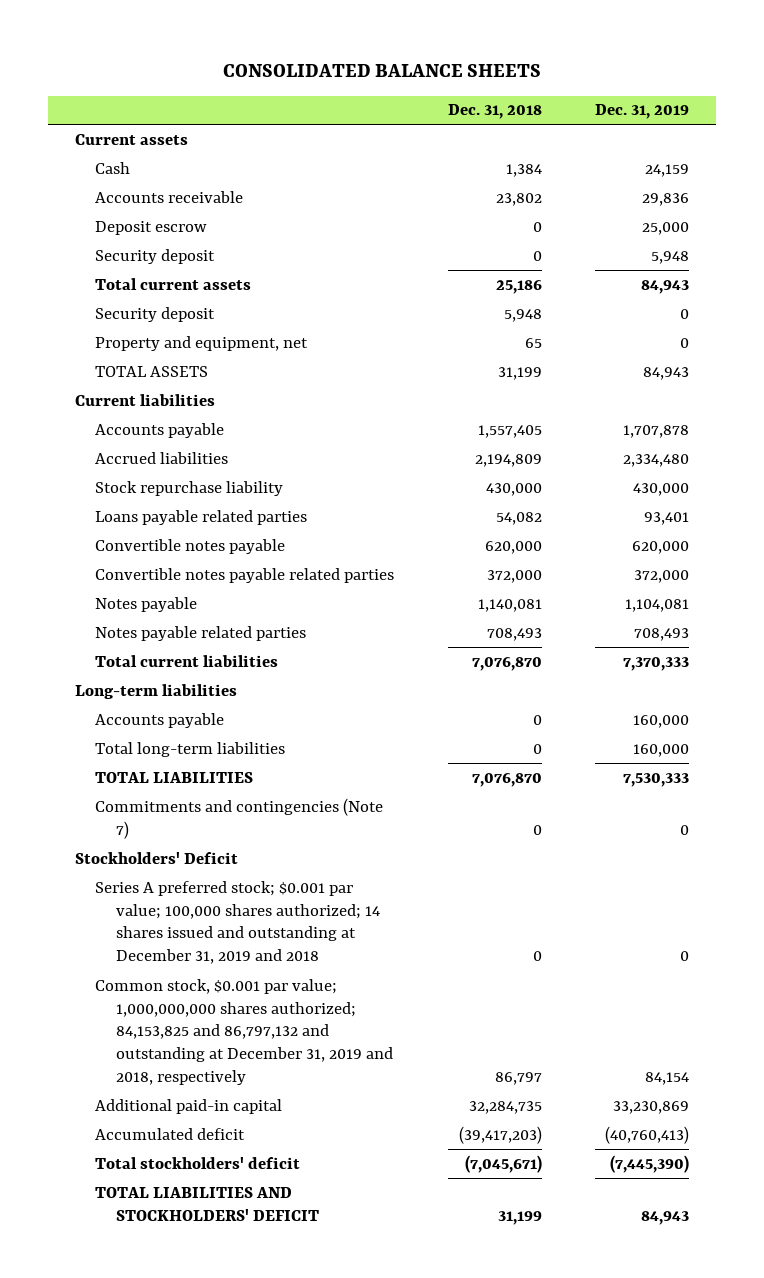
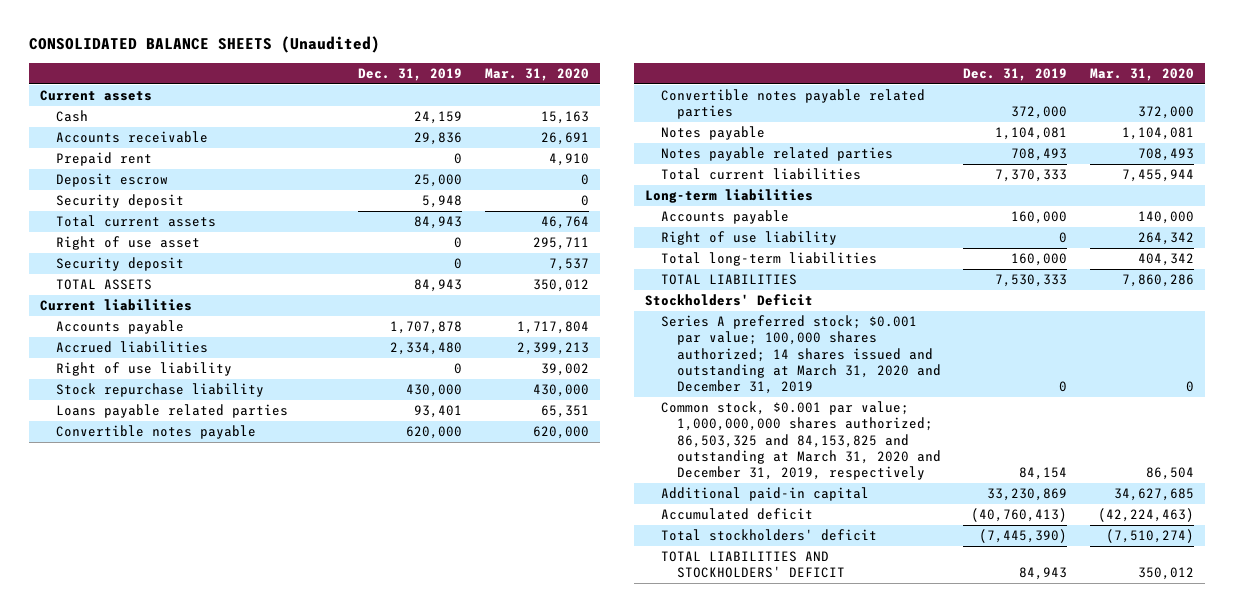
[223,64,542,78] CONSOLIDATED BALANCE SHEETS -> [28,36,380,54] CONSOLIDATED BALANCE SHEETS (Unaudited)
[447,104,542,120] Dec. 31, 2018 -> none
none -> [484,68,589,82] Mar. 31, 2020
none -> [55,152,152,167] Prepaid rent
none -> [55,236,200,251] Right of use asset
[95,335,309,351] Property and equipment, net -> none
none -> [55,362,232,377] Right of use liability
none -> [660,231,837,246] Right of use liability
[95,797,384,839] Commitments and contingencies (Note 7) -> none
[95,880,380,965] Series A preferred stock; $0.001 par value; 100,000 shares authorized; 14 shares issued and outstanding at December 31, 2019 and 2018 -> [660,315,941,395] Series A preferred stock; $0.001 par value; 100,000 shares authorized; 14 shares issued and outstanding at March 31, 2020 and December 31, 2019
[95,978,393,1086] Common stock, $0.001 par value; 1,000,000,000 shares authorized; 84,153,825 and 86,797,132 and outstanding at December 31, 2019 and 2018, respectively -> [660,401,941,481] Common stock, $0.001 par value; 1,000,000,000 shares authorized; 86,503,325 and 84,153,825 and outstanding at March 31, 2020 and December 31, 2019, respectively

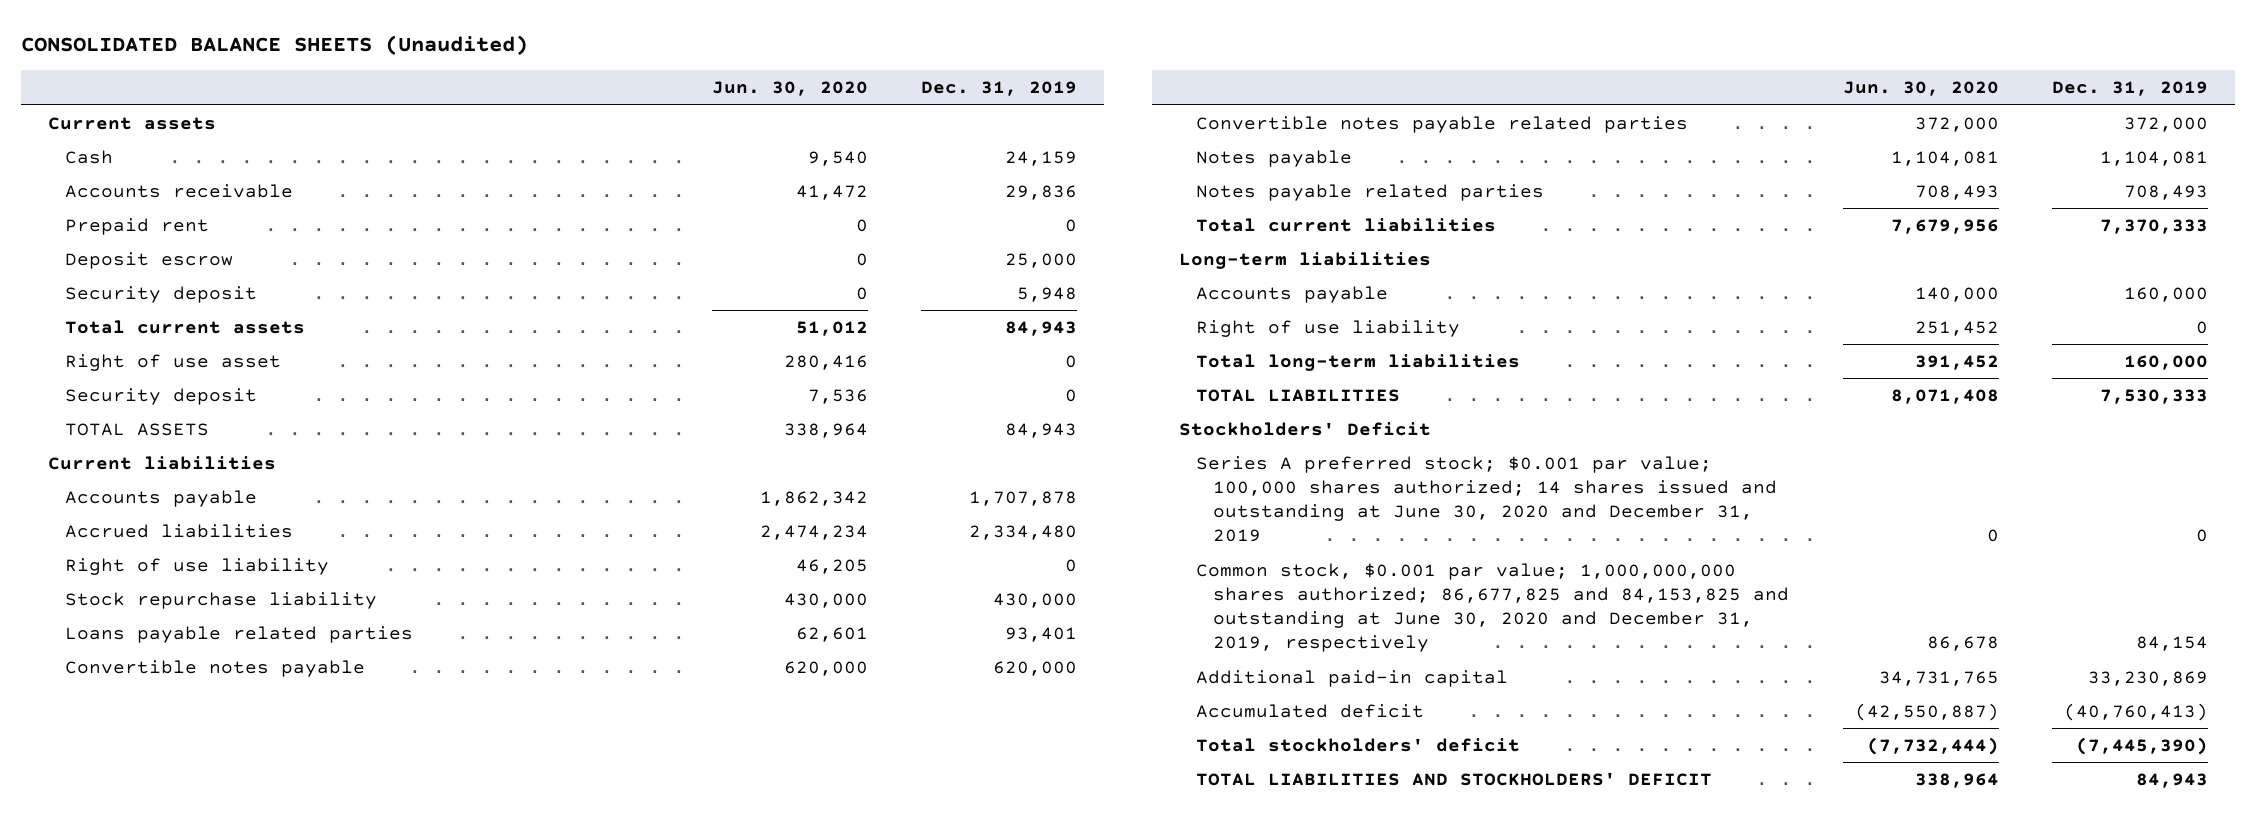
[484,68,589,82] Mar. 31, 2020 -> none
none -> [711,81,868,97] Jun. 30, 2020
[660,315,941,395] Series A preferred stock; $0.001 par value; 100,000 shares authorized; 14 shares issued and outstanding at March 31, 2020 and December 31, 2019 -> [1195,455,1778,543] Series A preferred stock; $0.001 par value; 100,000 shares authorized; 14 shares issued and outstanding at June 30, 2020 and December 31, 2019
[660,401,941,481] Common stock, $0.001 par value; 1,000,000,000 shares authorized; 86,503,325 and 84,153,825 and outstanding at March 31, 2020 and December 31, 2019, respectively -> [1195,562,1790,653] Common stock, $0.001 par value; 1,000,000,000 shares authorized; 86,677,825 and 84,153,825 and outstanding at June 30, 2020 and December 31, 2019, respectively

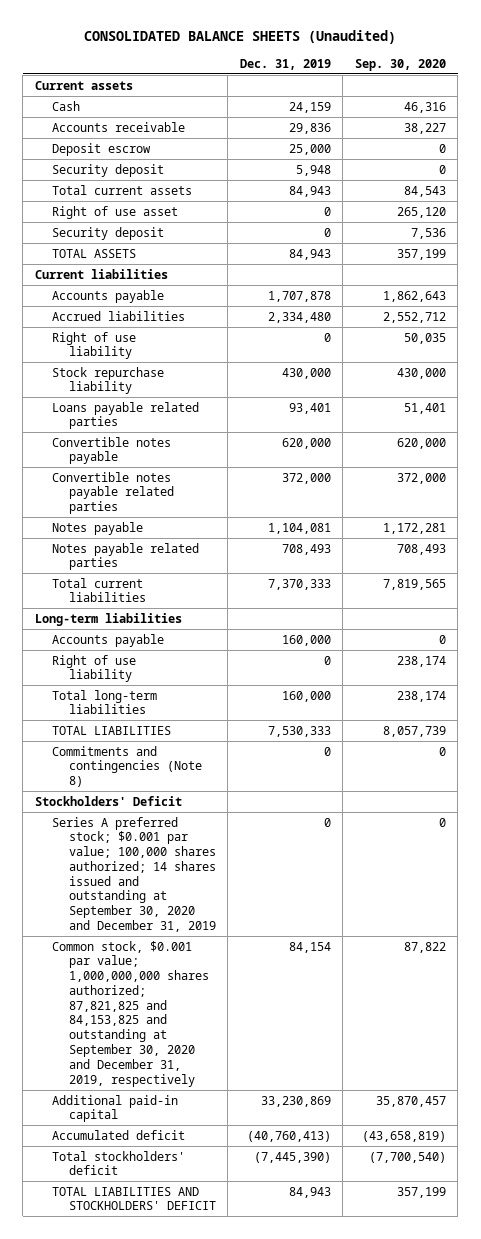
[711,81,868,97] Jun. 30, 2020 -> none
none -> [354,58,446,71] Sep. 30, 2020
[64,217,209,235] Prepaid rent -> none
none -> [51,745,202,788] Commitments and contingencies (Note 8)
[1195,455,1778,543] Series A preferred stock; $0.001 par value; 100,000 shares authorized; 14 shares issued and outstanding at June 30, 2020 and December 31, 2019 -> [51,816,216,933] Series A preferred stock; $0.001 par value; 100,000 shares authorized; 14 shares issued and outstanding at September 30, 2020 and December 31, 2019
[1195,562,1790,653] Common stock, $0.001 par value; 1,000,000,000 shares authorized; 86,677,825 and 84,153,825 and outstanding at June 30, 2020 and December 31, 2019, respectively -> [51,940,209,1087] Common stock, $0.001 par value; 1,000,000,000 shares authorized; 87,821,825 and 84,153,825 and outstanding at September 30, 2020 and December 31, 2019, respectively

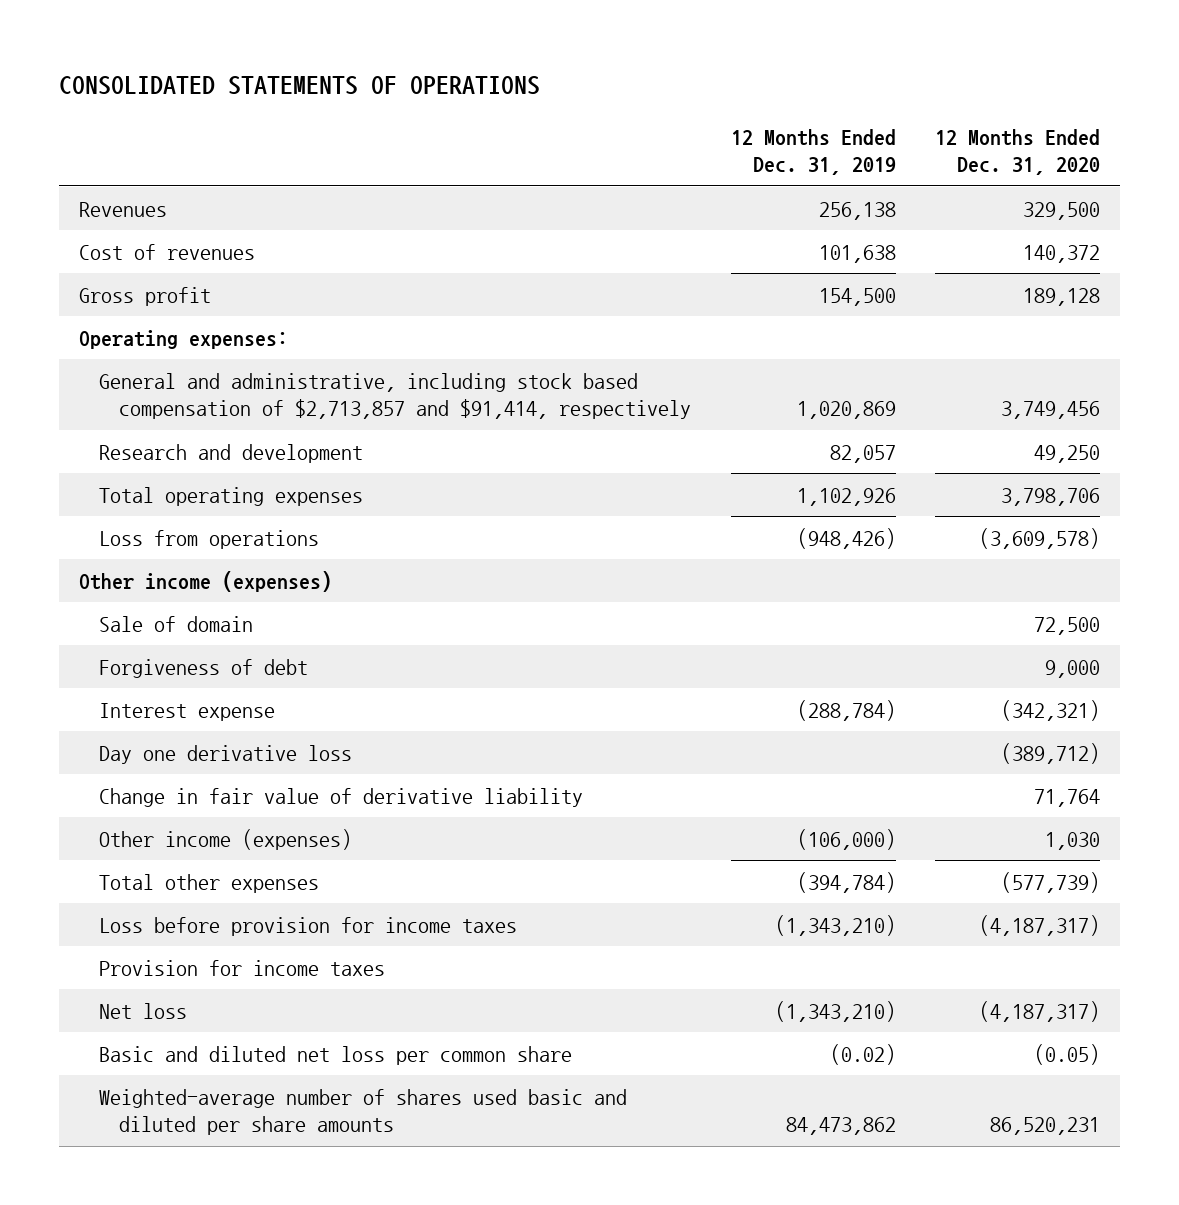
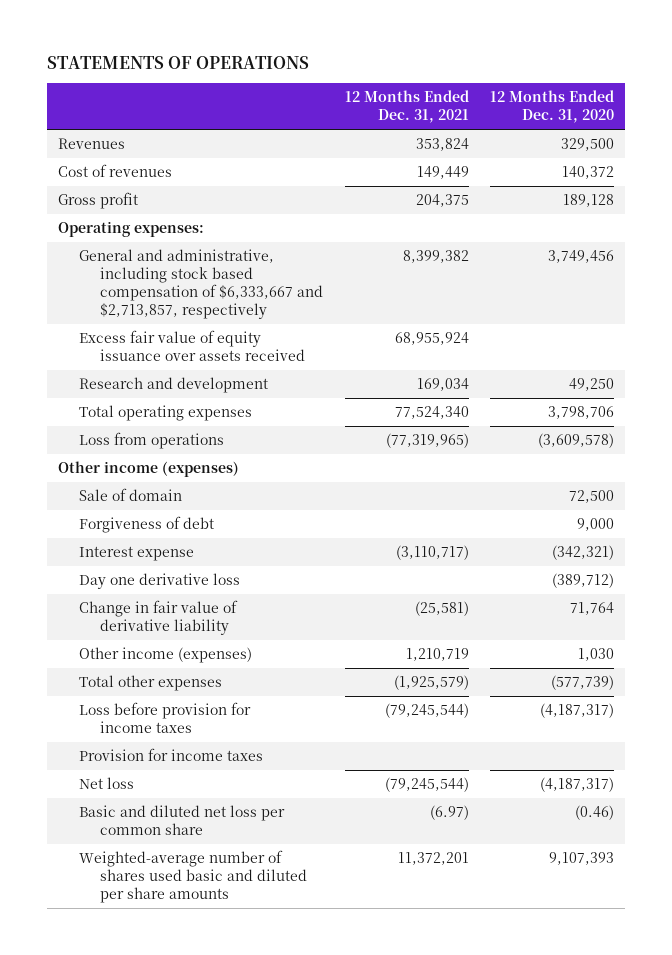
[58,76,540,96] CONSOLIDATED STATEMENTS OF OPERATIONS -> [46,55,309,69] STATEMENTS OF OPERATIONS
[730,128,896,176] 12 Months Ended Dec. 31, 2019 -> none
none -> [344,90,469,124] 12 Months Ended Dec. 31, 2021
[98,372,692,420] General and administrative, including stock based compensation of $2,713,857 and $91,414, respectively -> [78,249,324,319] General and administrative, including stock based compensation of $6,333,667 and $2,713,857, respectively
none -> [78,330,306,362] Excess fair value of equity issuance over assets received
[1034,1043,1101,1065] (0.05) -> [575,805,615,821] (0.46)
[990,1117,1101,1136] 86,520,231 -> [549,852,615,866] 9,107,393

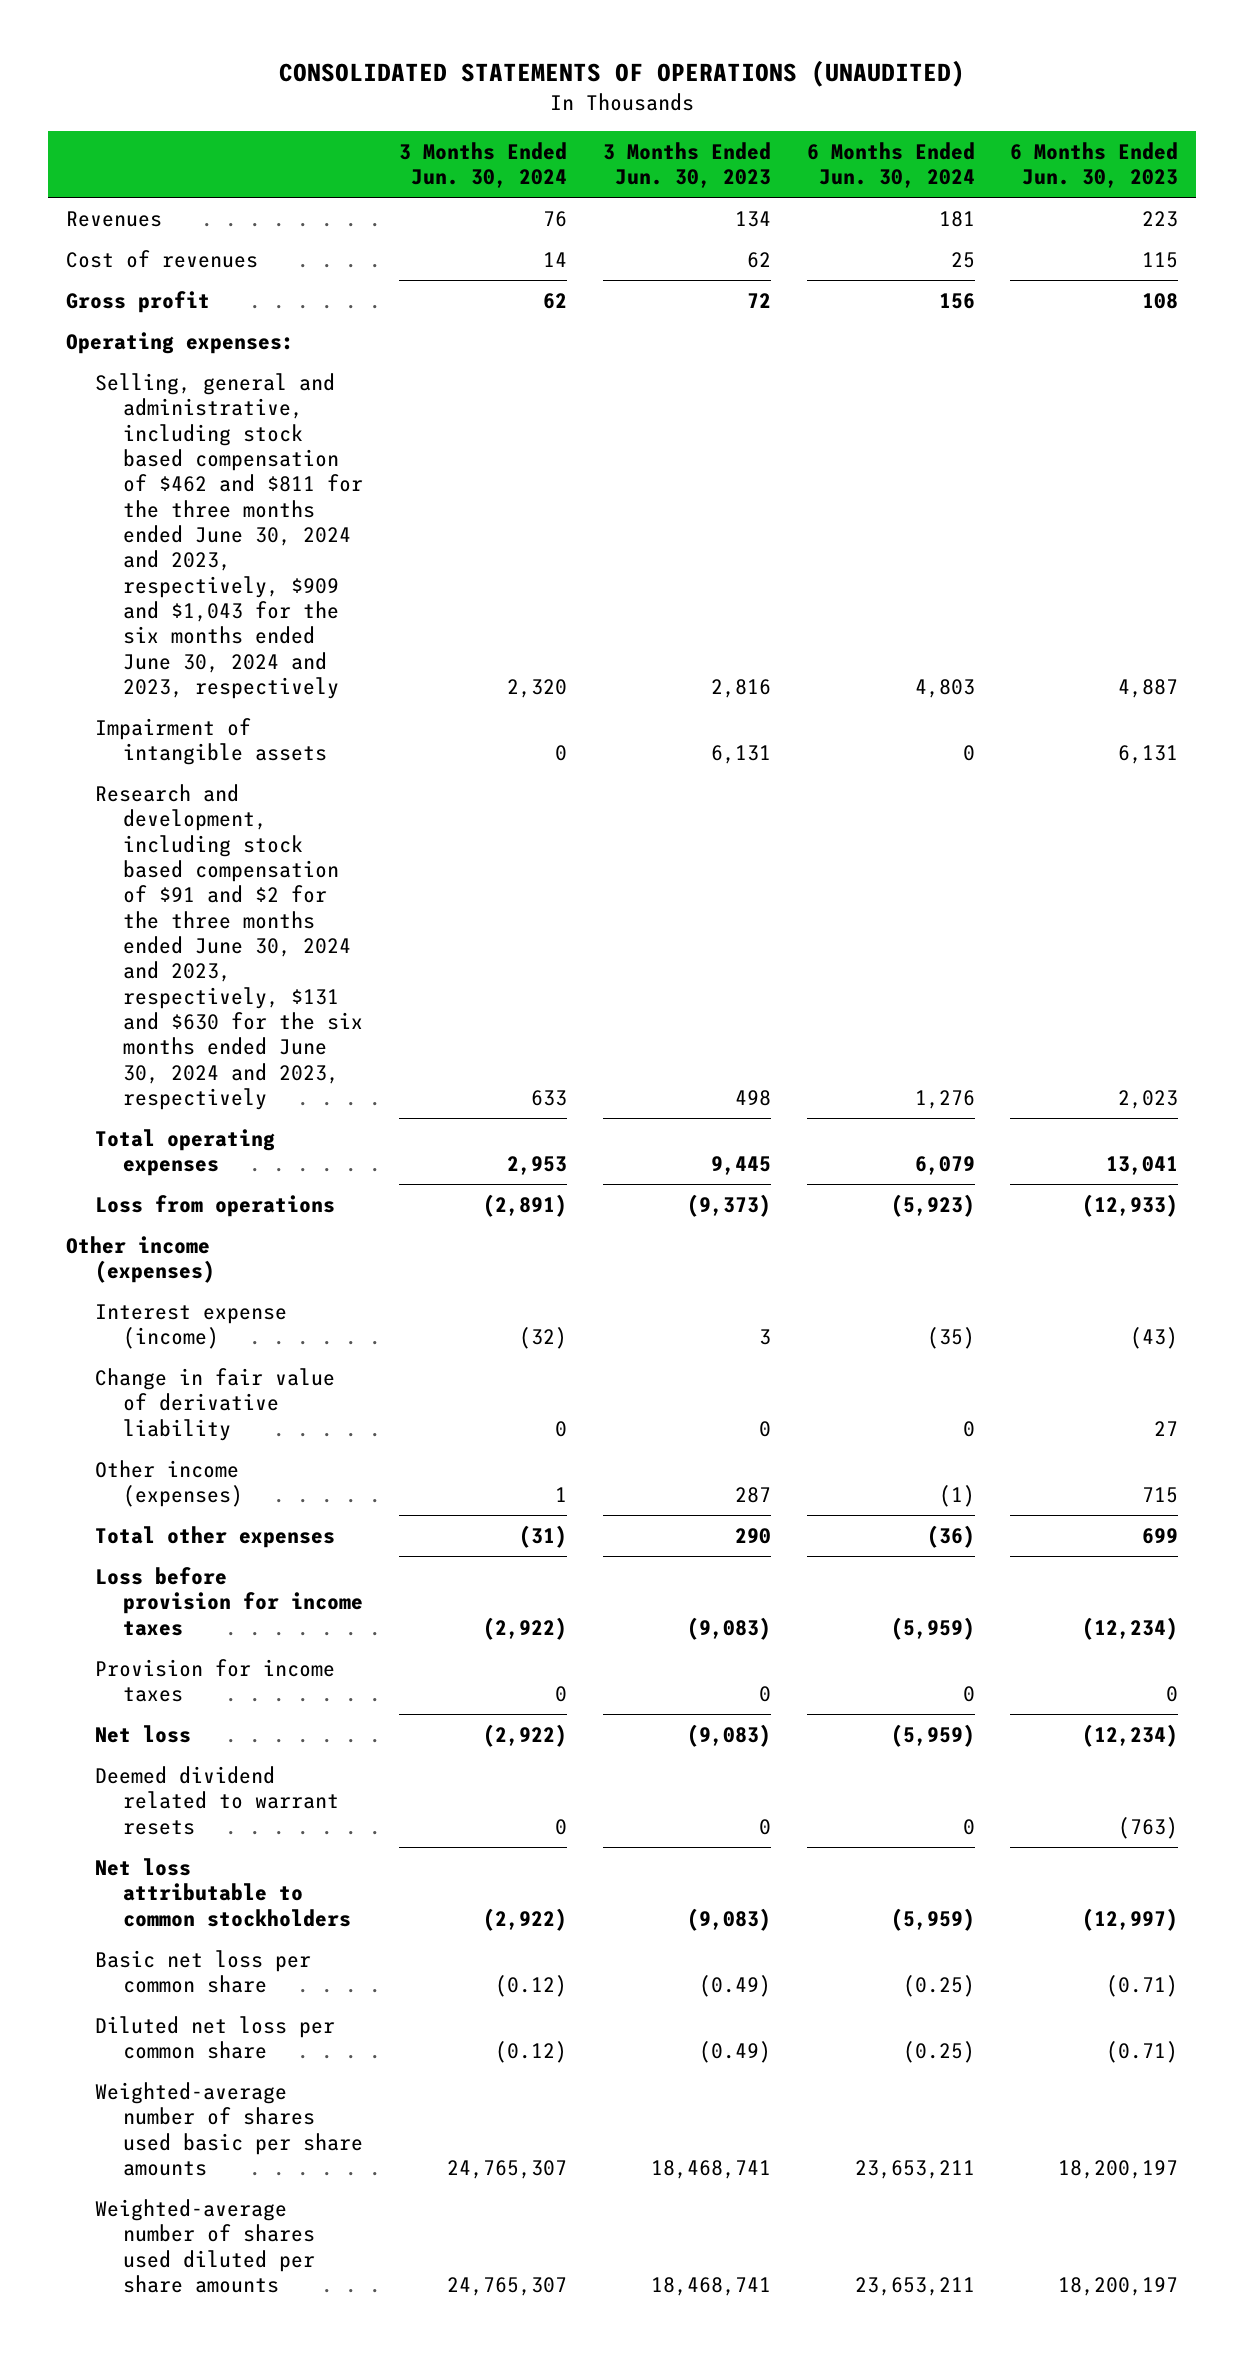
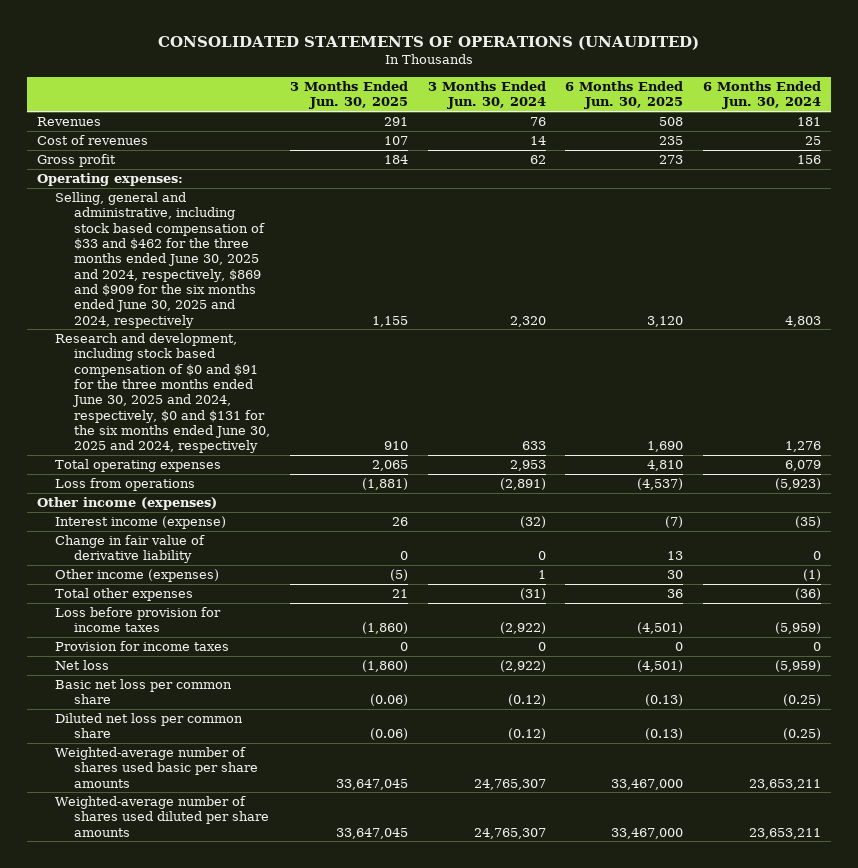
[602,142,771,189] 3 Months Ended Jun. 30, 2023 -> none
[1010,142,1179,189] 6 Months Ended Jun. 30, 2023 -> none
none -> [289,81,408,110] 3 Months Ended Jun. 30, 2025
none -> [565,81,684,110] 6 Months Ended Jun. 30, 2025
[94,717,328,766] Impairment of intangible assets -> none
[94,372,364,700] Selling, general and administrative, including stock based compensation of $462 and $811 for the three months ended June 30, 2024 and 2023, respectively, $909 and $1,043 for the six months ended June 30, 2024 and 2023, respectively -> [55,192,265,328] Selling, general and administrative, including stock based compensation of $33 and $462 for the three months ended June 30, 2025 and 2024, respectively, $869 and $909 for the six months ended June 30, 2025 and 2024, respectively
[94,783,364,1111] Research and development, including stock based compensation of $91 and $2 for the three months ended June 30, 2024 and 2023, respectively, $131 and $630 for the six months ended June 30, 2024 and 2023, respectively -> [55,333,270,454] Research and development, including stock based compensation of $0 and $91 for the three months ended June 30, 2025 and 2024, respectively, $0 and $131 for the six months ended June 30, 2025 and 2024, respectively
[94,1303,287,1350] Interest expense (income) -> [55,516,227,530] Interest income (expense)
[94,1765,340,1835] Deemed dividend related to warrant resets -> none
[94,1857,352,1927] Net loss attributable to common stockholders -> none

